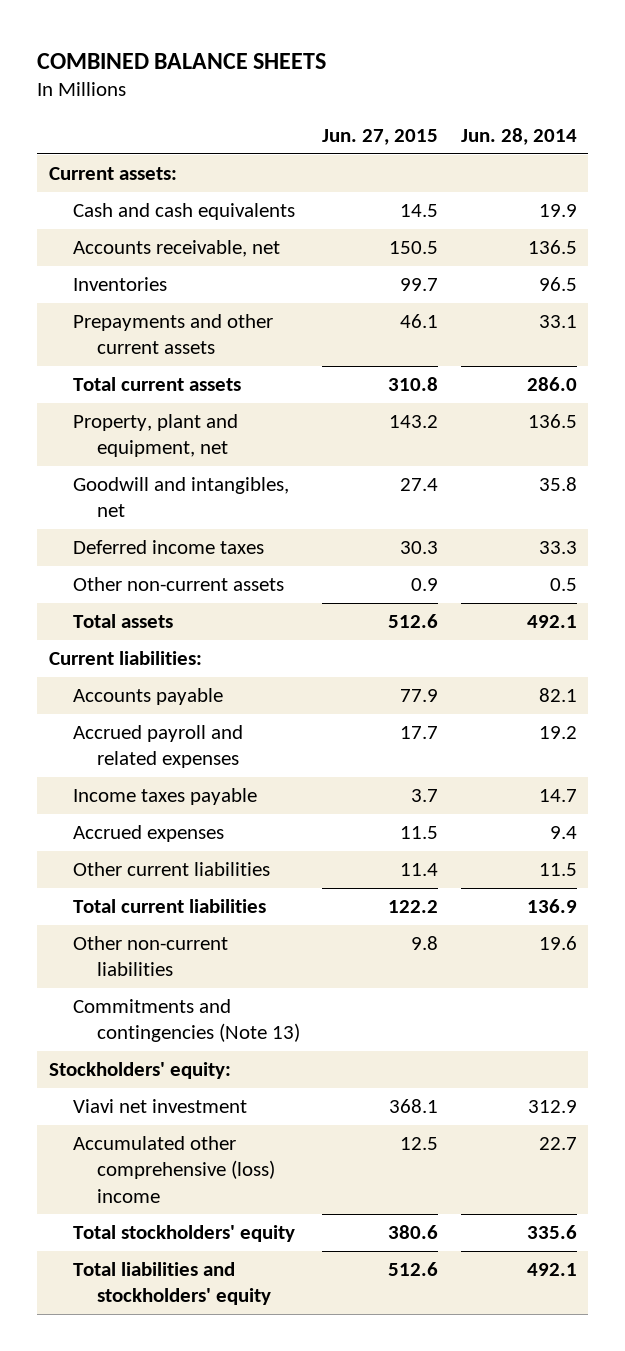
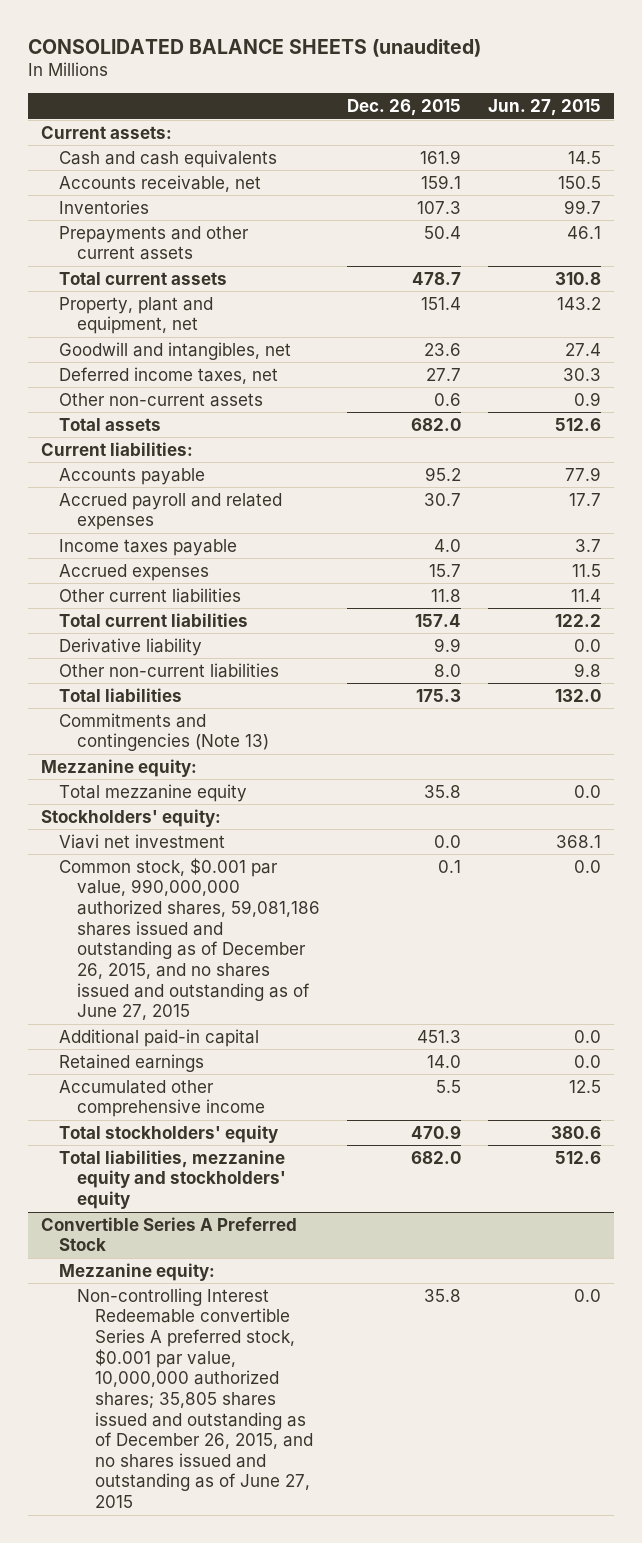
[37,52,327,69] COMBINED BALANCE SHEETS -> [27,38,481,57] CONSOLIDATED BALANCE SHEETS (unaudited)
[460,127,577,145] Jun. 28, 2014 -> none
none -> [346,99,461,117] Dec. 26, 2015
[72,540,264,555] Deferred income taxes -> [59,366,279,384] Deferred income taxes, net
none -> [59,637,203,656] Derivative liability
none -> [59,687,183,702] Total liabilities
none -> [41,758,198,777] Mezzanine equity:
none -> [59,783,248,802] Total mezzanine equity
none -> [59,857,320,1021] Common stock, $0.001 par value, 990,000,000 authorized shares, 59,081,186 shares issued and outstanding as of December 26, 2015, and no shares issued and outstanding as of June 27, 2015
none -> [59,1028,260,1047] Additional paid-in capital
none -> [59,1053,205,1072] Retained earnings
[72,1136,275,1203] Accumulated other comprehensive (loss) income -> [59,1079,265,1118] Accumulated other comprehensive income
[72,1262,271,1306] Total liabilities and stockholders' equity -> [59,1149,286,1210] Total liabilities, mezzanine equity and stockholders' equity
none -> [41,1216,298,1252] Convertible Series A Preferred Stock
none -> [59,1262,216,1281] Mezzanine equity:
none -> [76,1287,313,1508] Non-controlling Interest Redeemable convertible Series A preferred stock, $0.001 par value, 10,000,000 authorized shares; 35,805 shares issued and outstanding as of December 26, 2015, and no shares issued and outstanding as of June 27, 2015

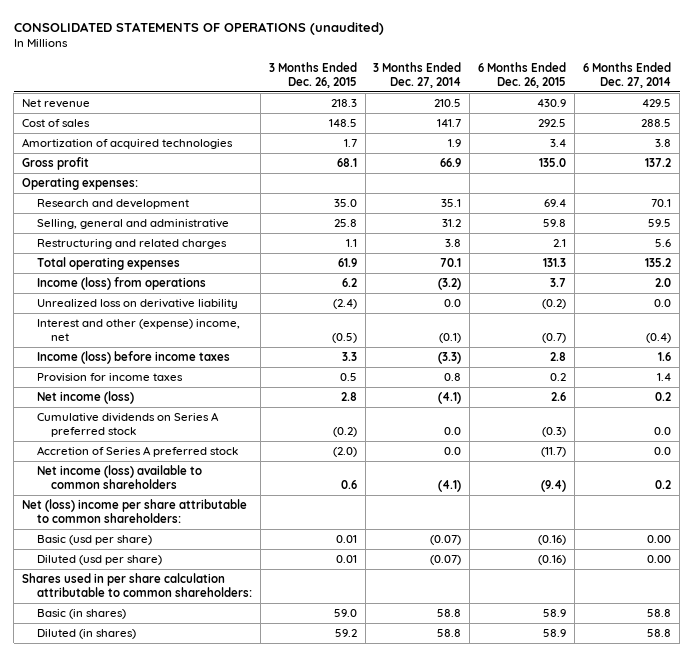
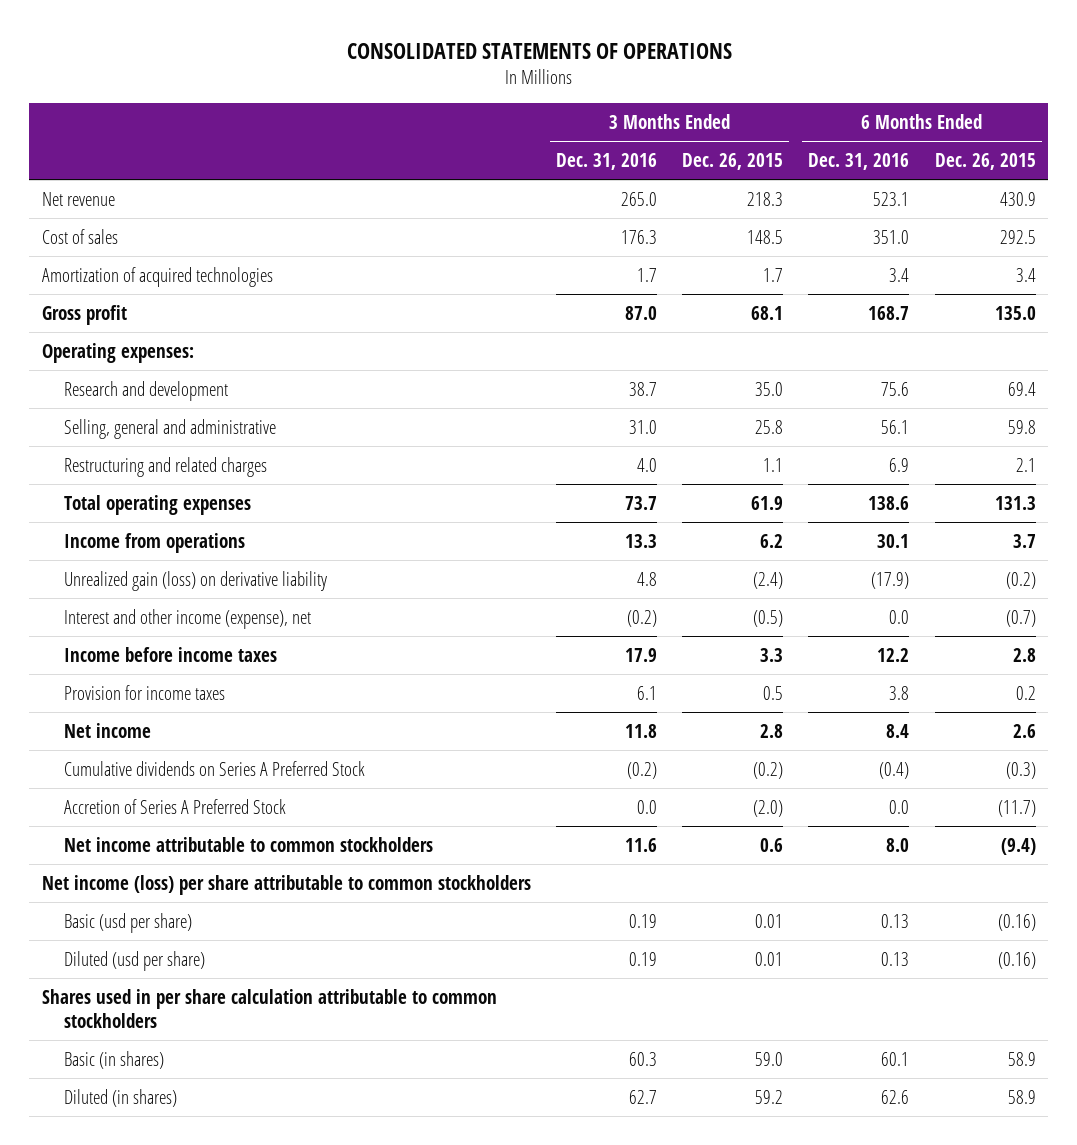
[13,21,384,35] CONSOLIDATED STATEMENTS OF OPERATIONS (unaudited) -> [346,42,732,59] CONSOLIDATED STATEMENTS OF OPERATIONS
[373,62,462,88] 3 Months Ended Dec. 27, 2014 -> none
[583,62,672,88] 6 Months Ended Dec. 27, 2014 -> none
none -> [555,153,657,171] Dec. 31, 2016
none -> [808,153,910,171] Dec. 31, 2016
[36,277,206,291] Income (loss) from operations -> [63,532,245,553] Income from operations
[36,299,238,310] Unrealized loss on derivative liability -> [63,570,327,591] Unrealized gain (loss) on derivative liability
[36,319,240,341] Interest and other (expense) income, net -> [63,608,311,629] Interest and other income (expense), net
[36,351,230,365] Income (loss) before income taxes -> [63,646,277,662] Income before income taxes
[36,391,134,405] Net income (loss) -> [63,722,151,738] Net income
[36,412,219,437] Cumulative dividends on Series A preferred stock -> [63,760,365,776] Cumulative dividends on Series A Preferred Stock
[36,446,238,458] Accretion of Series A preferred stock -> [63,798,286,814] Accretion of Series A Preferred Stock
[36,465,202,489] Net income (loss) available to common shareholders -> [63,836,433,852] Net income attributable to common stockholders
[22,499,248,523] Net (loss) income per share attributable to common shareholders: -> [41,874,531,895] Net income (loss) per share attributable to common stockholders
[22,573,252,597] Shares used in per share calculation attributable to common shareholders: -> [41,988,497,1028] Shares used in per share calculation attributable to common stockholders

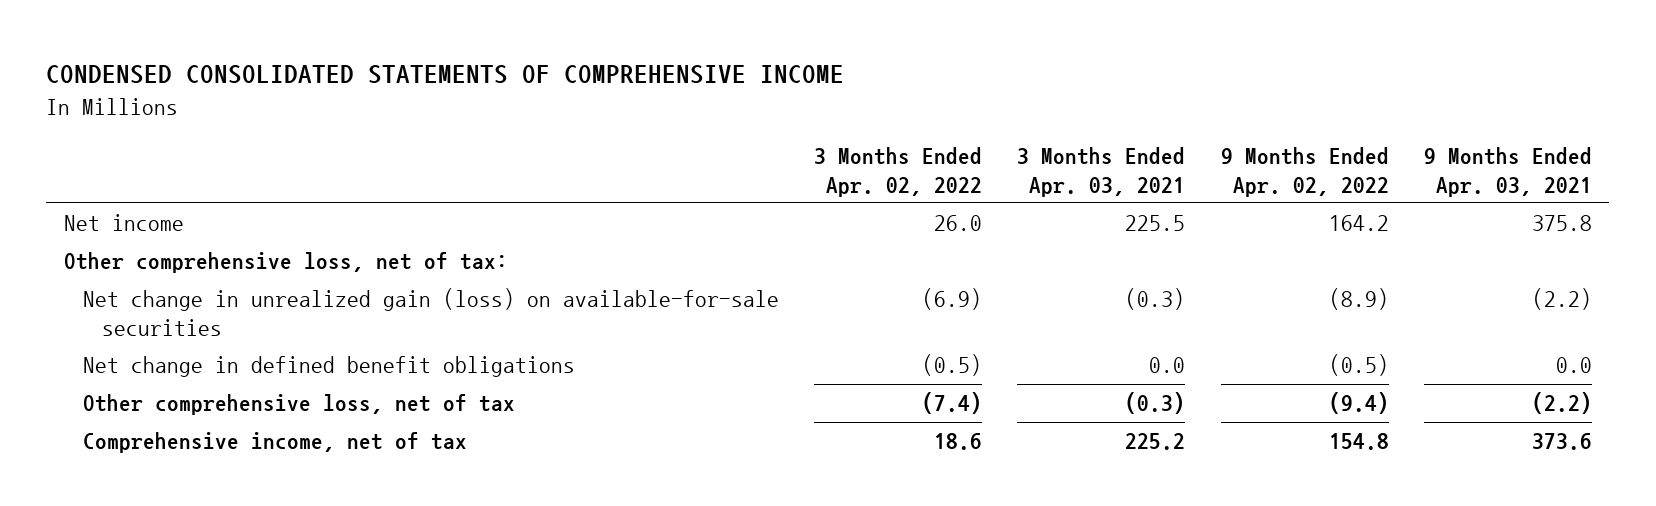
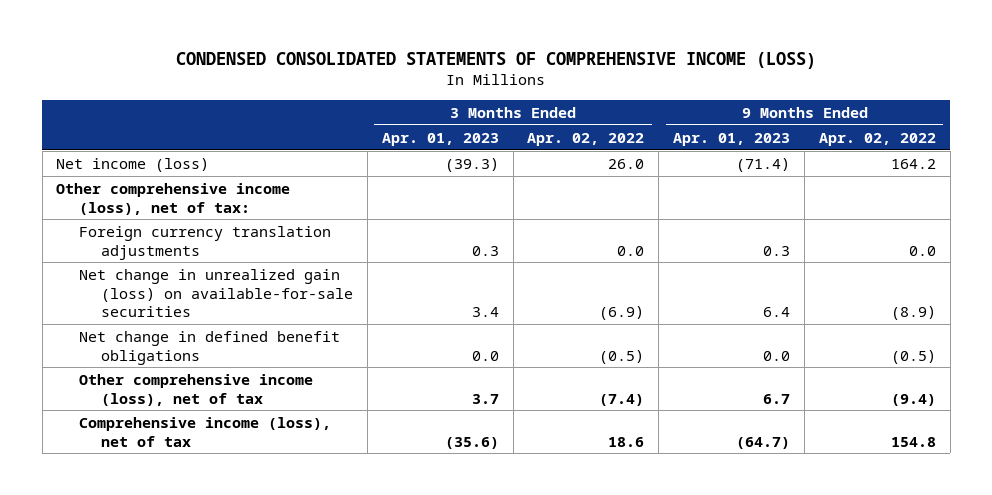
[46,65,845,85] CONDENSED CONSOLIDATED STATEMENTS OF COMPREHENSIVE INCOME -> [176,52,817,70] CONDENSED CONSOLIDATED STATEMENTS OF COMPREHENSIVE INCOME (LOSS)
[1017,146,1186,197] 3 Months Ended Apr. 03, 2021 -> none
[1423,146,1592,197] 9 Months Ended Apr. 03, 2021 -> none
none -> [381,132,499,146] Apr. 01, 2023
none -> [673,132,791,146] Apr. 01, 2023
[64,214,185,232] Net income -> [56,157,210,172] Net income (loss)
[64,252,509,274] Other comprehensive loss, net of tax: -> [56,182,291,215] Other comprehensive income (loss), net of tax:
none -> [78,225,331,260] Foreign currency translation adjustments
[83,394,516,416] Other comprehensive loss, net of tax -> [78,373,313,406] Other comprehensive income (loss), net of tax
[83,432,468,454] Comprehensive income, net of tax -> [78,416,331,447] Comprehensive income (loss), net of tax

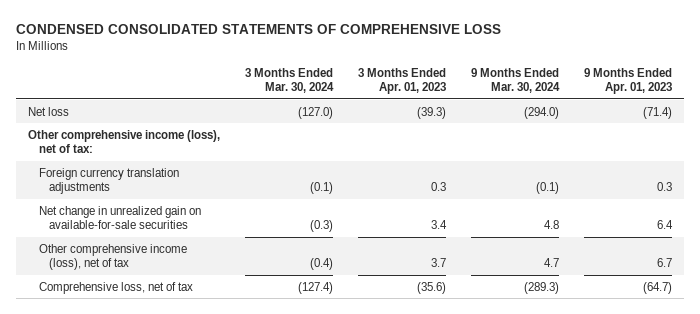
[176,52,817,70] CONDENSED CONSOLIDATED STATEMENTS OF COMPREHENSIVE INCOME (LOSS) -> [15,23,501,34] CONDENSED CONSOLIDATED STATEMENTS OF COMPREHENSIVE LOSS
[527,132,645,146] Apr. 02, 2022 -> none
[818,132,936,146] Apr. 02, 2022 -> none
none -> [244,67,334,94] 3 Months Ended Mar. 30, 2024
none -> [470,67,560,94] 9 Months Ended Mar. 30, 2024
[56,157,210,172] Net income (loss) -> [28,106,70,116] Net loss
[78,330,340,365] Net change in defined benefit obligations -> none
[78,268,353,318] Net change in unrealized gain (loss) on available-for-sale securities -> [38,205,201,230] Net change in unrealized gain on available-for-sale securities
[78,416,331,447] Comprehensive income (loss), net of tax -> [38,281,193,294] Comprehensive loss, net of tax

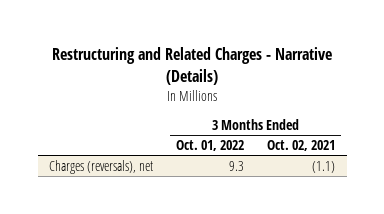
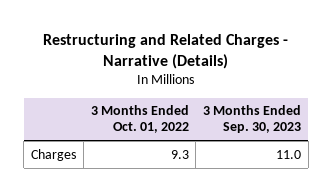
[267,140,336,152] Oct. 02, 2021 -> none
none -> [203,105,302,134] 3 Months Ended Sep. 30, 2023
[49,160,154,175] Charges (reversals), net -> [31,148,77,161] Charges

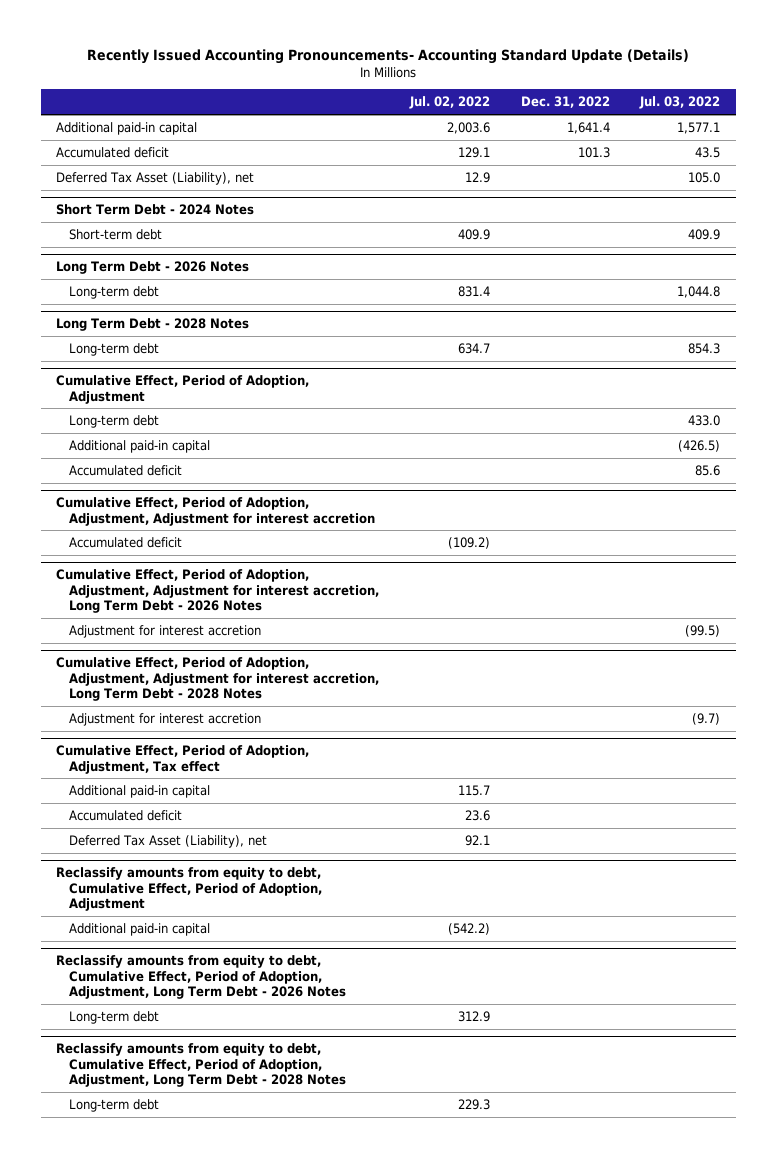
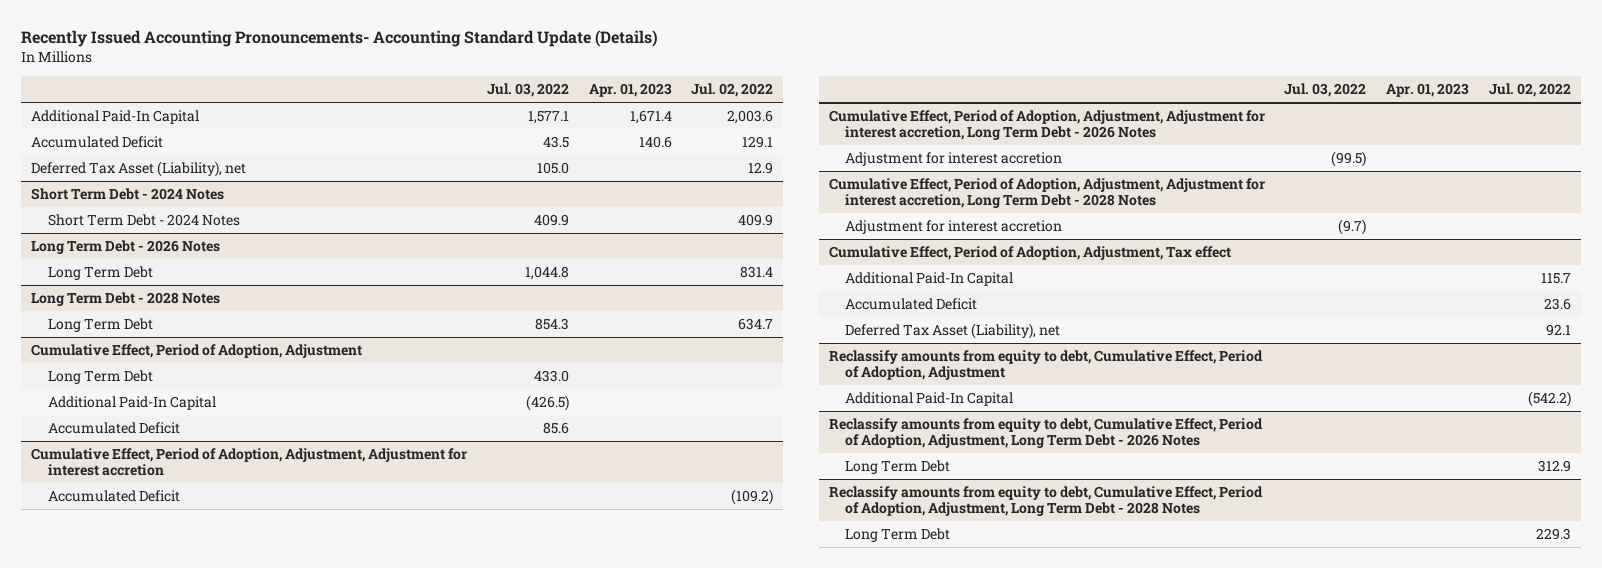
[520,96,610,109] Dec. 31, 2022 -> none
none -> [588,83,672,98] Apr. 01, 2023
[56,121,198,135] Additional paid-in capital -> [30,110,199,125] Additional Paid-In Capital
[56,146,170,158] Accumulated deficit -> [30,136,163,149] Accumulated Deficit
[69,228,163,240] Short-term debt -> [47,214,240,227] Short Term Debt - 2024 Notes
[69,285,160,299] Long-term debt -> [47,266,153,281] Long Term Debt
[69,342,160,356] Long-term debt -> [47,318,153,333] Long Term Debt
[69,414,160,428] Long-term debt -> [47,370,153,385] Long Term Debt
[69,439,211,453] Additional paid-in capital -> [47,396,216,411] Additional Paid-In Capital
[69,464,183,476] Accumulated deficit -> [47,422,180,435] Accumulated Deficit
[69,536,183,548] Accumulated deficit -> [47,490,180,503] Accumulated Deficit
[69,784,211,798] Additional paid-in capital -> [845,272,1014,287] Additional Paid-In Capital
[69,809,183,821] Accumulated deficit -> [845,298,978,311] Accumulated Deficit
[69,922,211,936] Additional paid-in capital -> [845,392,1014,407] Additional Paid-In Capital
[69,1010,160,1024] Long-term debt -> [845,460,951,475] Long Term Debt
[69,1098,160,1112] Long-term debt -> [845,528,951,543] Long Term Debt

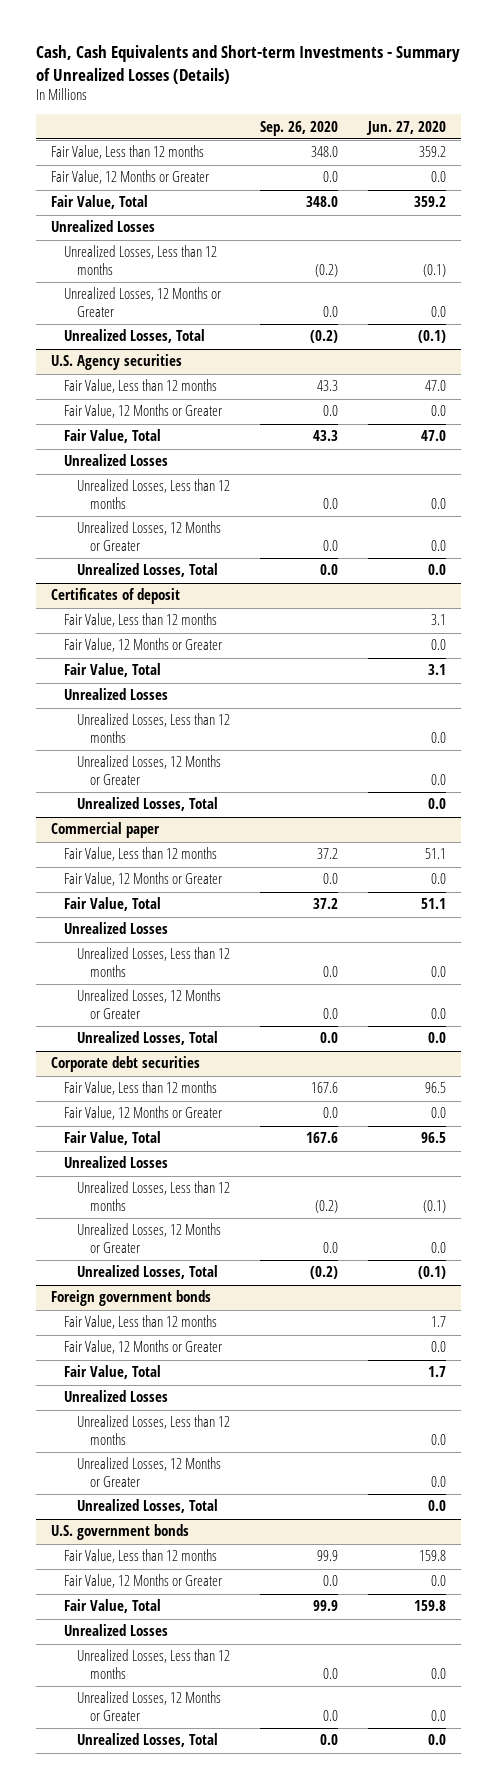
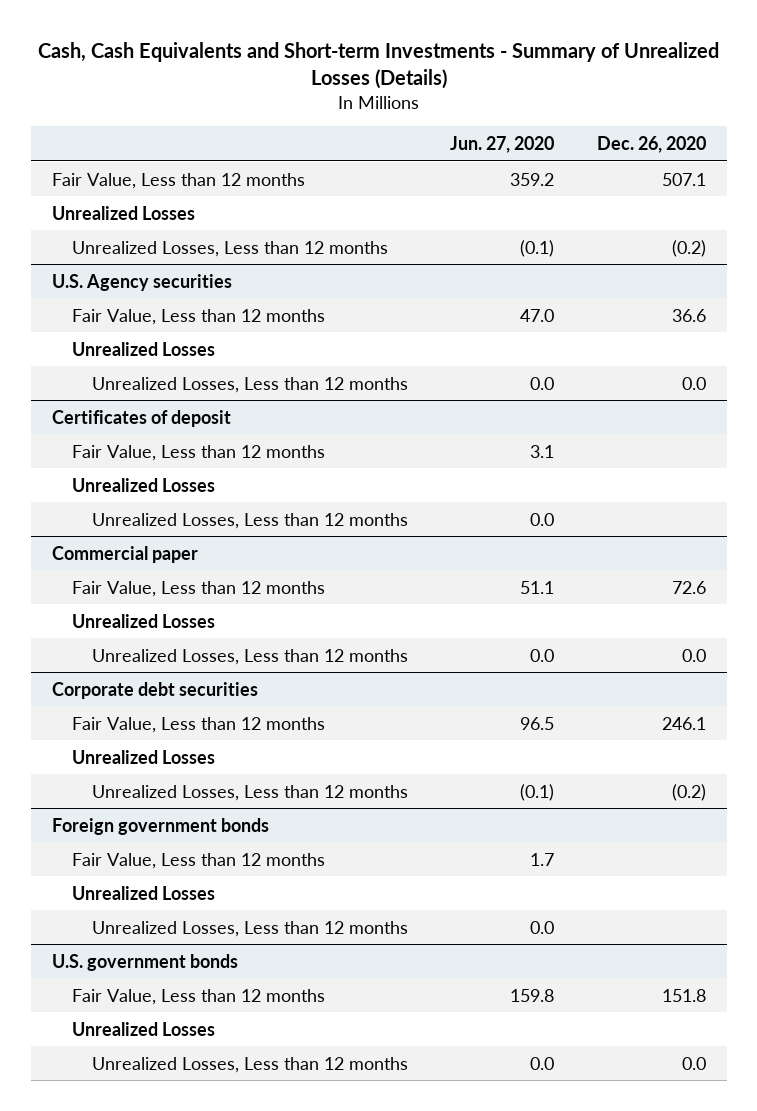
[260,120,339,136] Sep. 26, 2020 -> none
none -> [596,135,706,153] Dec. 26, 2020
[51,170,210,185] Fair Value, 12 Months or Greater -> none
[51,195,149,210] Fair Value, Total -> none
[64,287,222,317] Unrealized Losses, 12 Months or Greater -> none
[64,329,206,344] Unrealized Losses, Total -> none
[64,404,223,419] Fair Value, 12 Months or Greater -> none
[64,429,162,444] Fair Value, Total -> none
[77,521,222,551] Unrealized Losses, 12 Months or Greater -> none
[77,563,219,578] Unrealized Losses, Total -> none
[64,638,223,653] Fair Value, 12 Months or Greater -> none
[64,663,162,678] Fair Value, Total -> none
[77,755,222,785] Unrealized Losses, 12 Months or Greater -> none
[77,797,219,812] Unrealized Losses, Total -> none
[64,872,223,887] Fair Value, 12 Months or Greater -> none
[64,897,162,912] Fair Value, Total -> none
[77,989,222,1019] Unrealized Losses, 12 Months or Greater -> none
[77,1031,219,1046] Unrealized Losses, Total -> none
[64,1106,223,1121] Fair Value, 12 Months or Greater -> none
[64,1131,162,1146] Fair Value, Total -> none
[77,1223,222,1253] Unrealized Losses, 12 Months or Greater -> none
[77,1265,219,1280] Unrealized Losses, Total -> none
[64,1340,223,1355] Fair Value, 12 Months or Greater -> none
[64,1365,162,1380] Fair Value, Total -> none
[77,1457,222,1487] Unrealized Losses, 12 Months or Greater -> none
[77,1499,219,1514] Unrealized Losses, Total -> none
[64,1574,223,1589] Fair Value, 12 Months or Greater -> none
[64,1599,162,1614] Fair Value, Total -> none
[77,1691,222,1721] Unrealized Losses, 12 Months or Greater -> none
[77,1733,219,1748] Unrealized Losses, Total -> none

